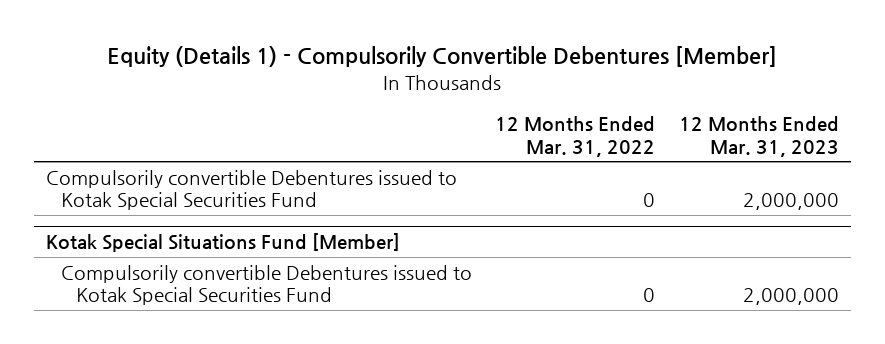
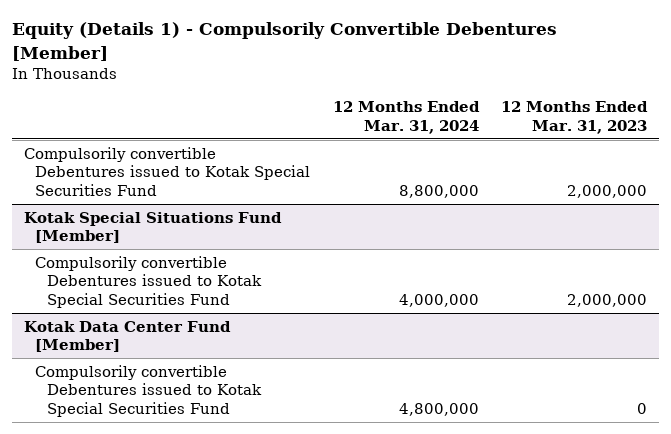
[495,116,656,157] 12 Months Ended Mar. 31, 2022 -> none
none -> [332,101,480,134] 12 Months Ended Mar. 31, 2024
none -> [23,320,231,353] Kotak Data Center Fund [Member]
none -> [35,364,263,417] Compulsorily convertible Debentures issued to Kotak Special Securities Fund

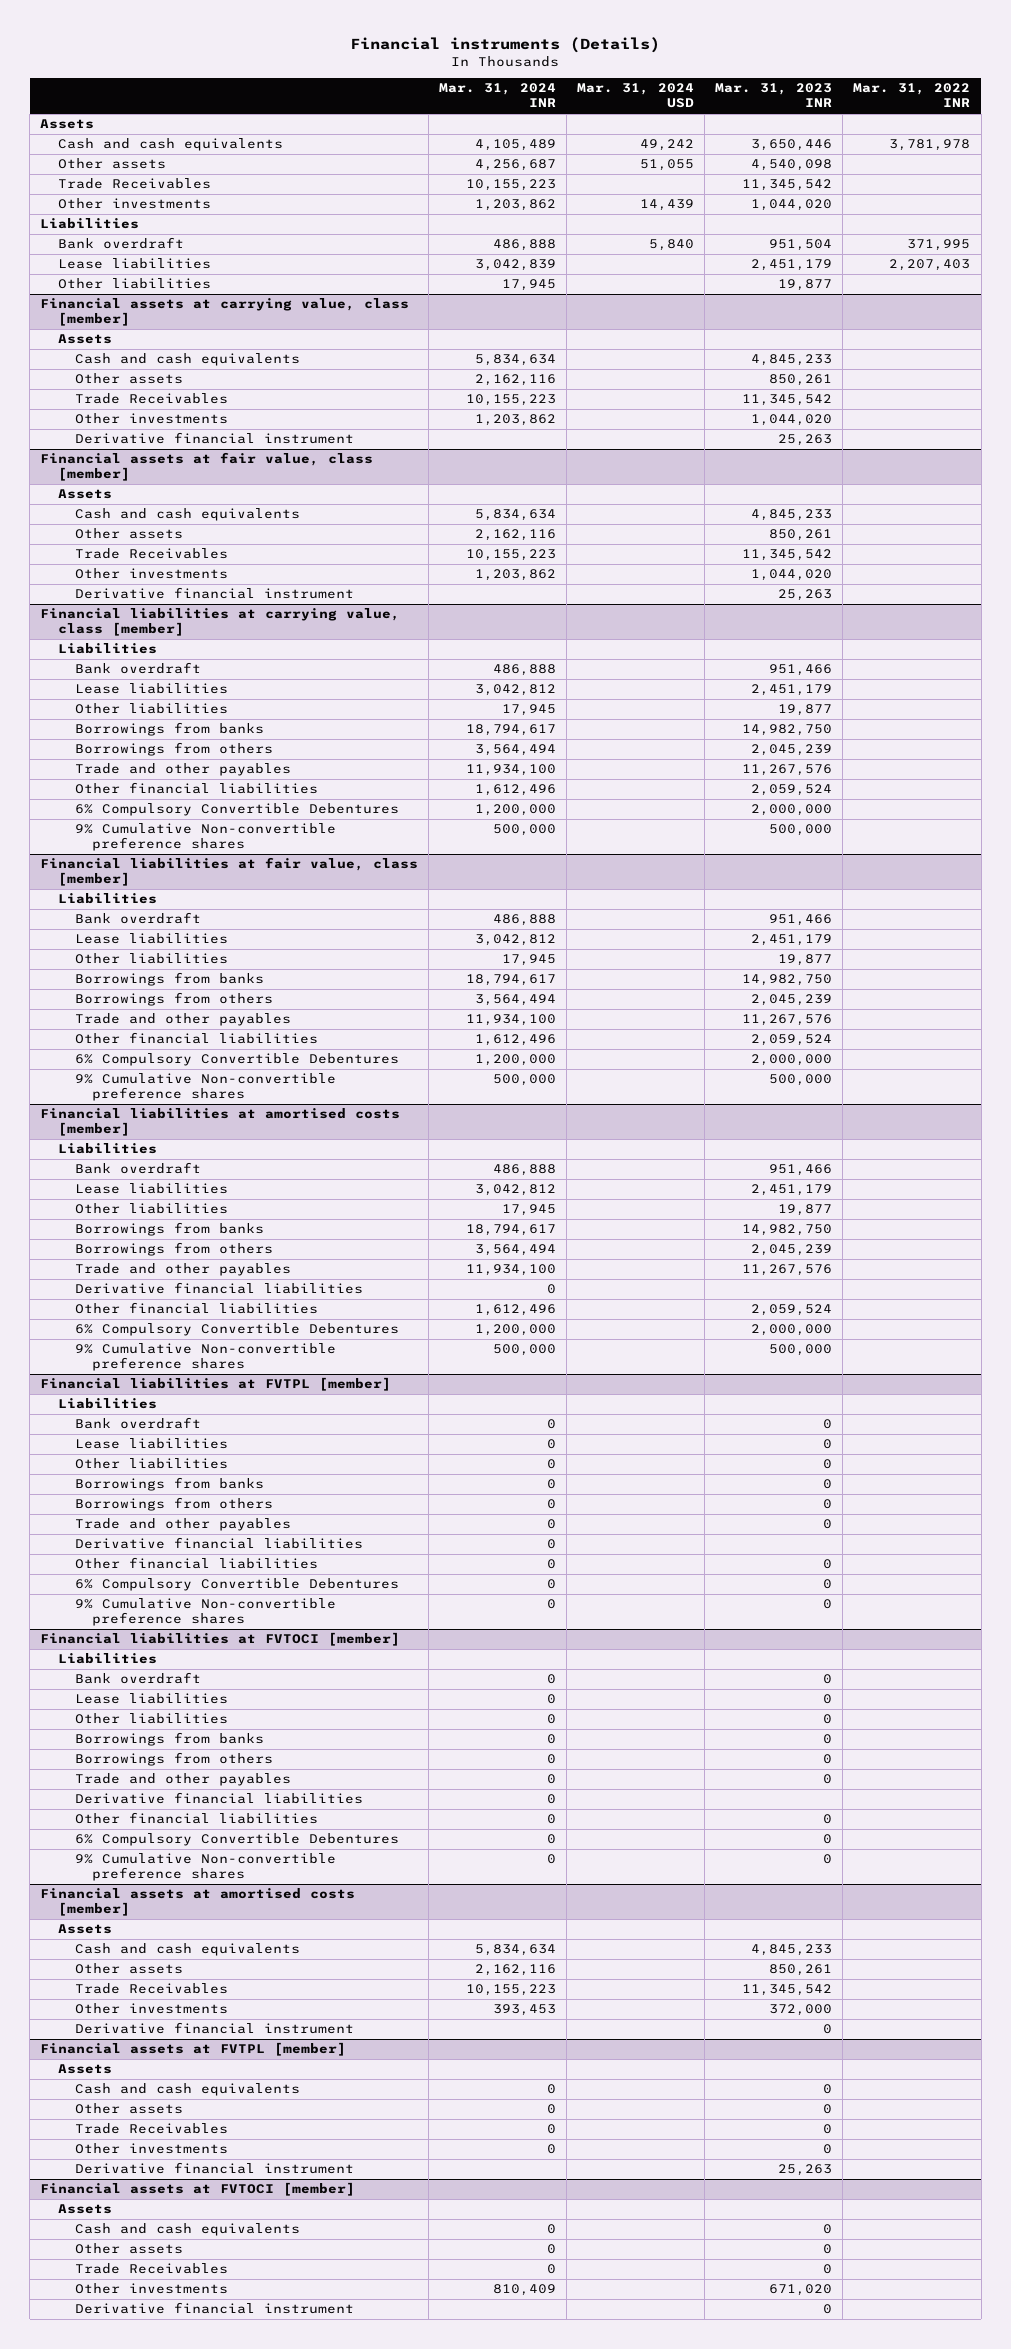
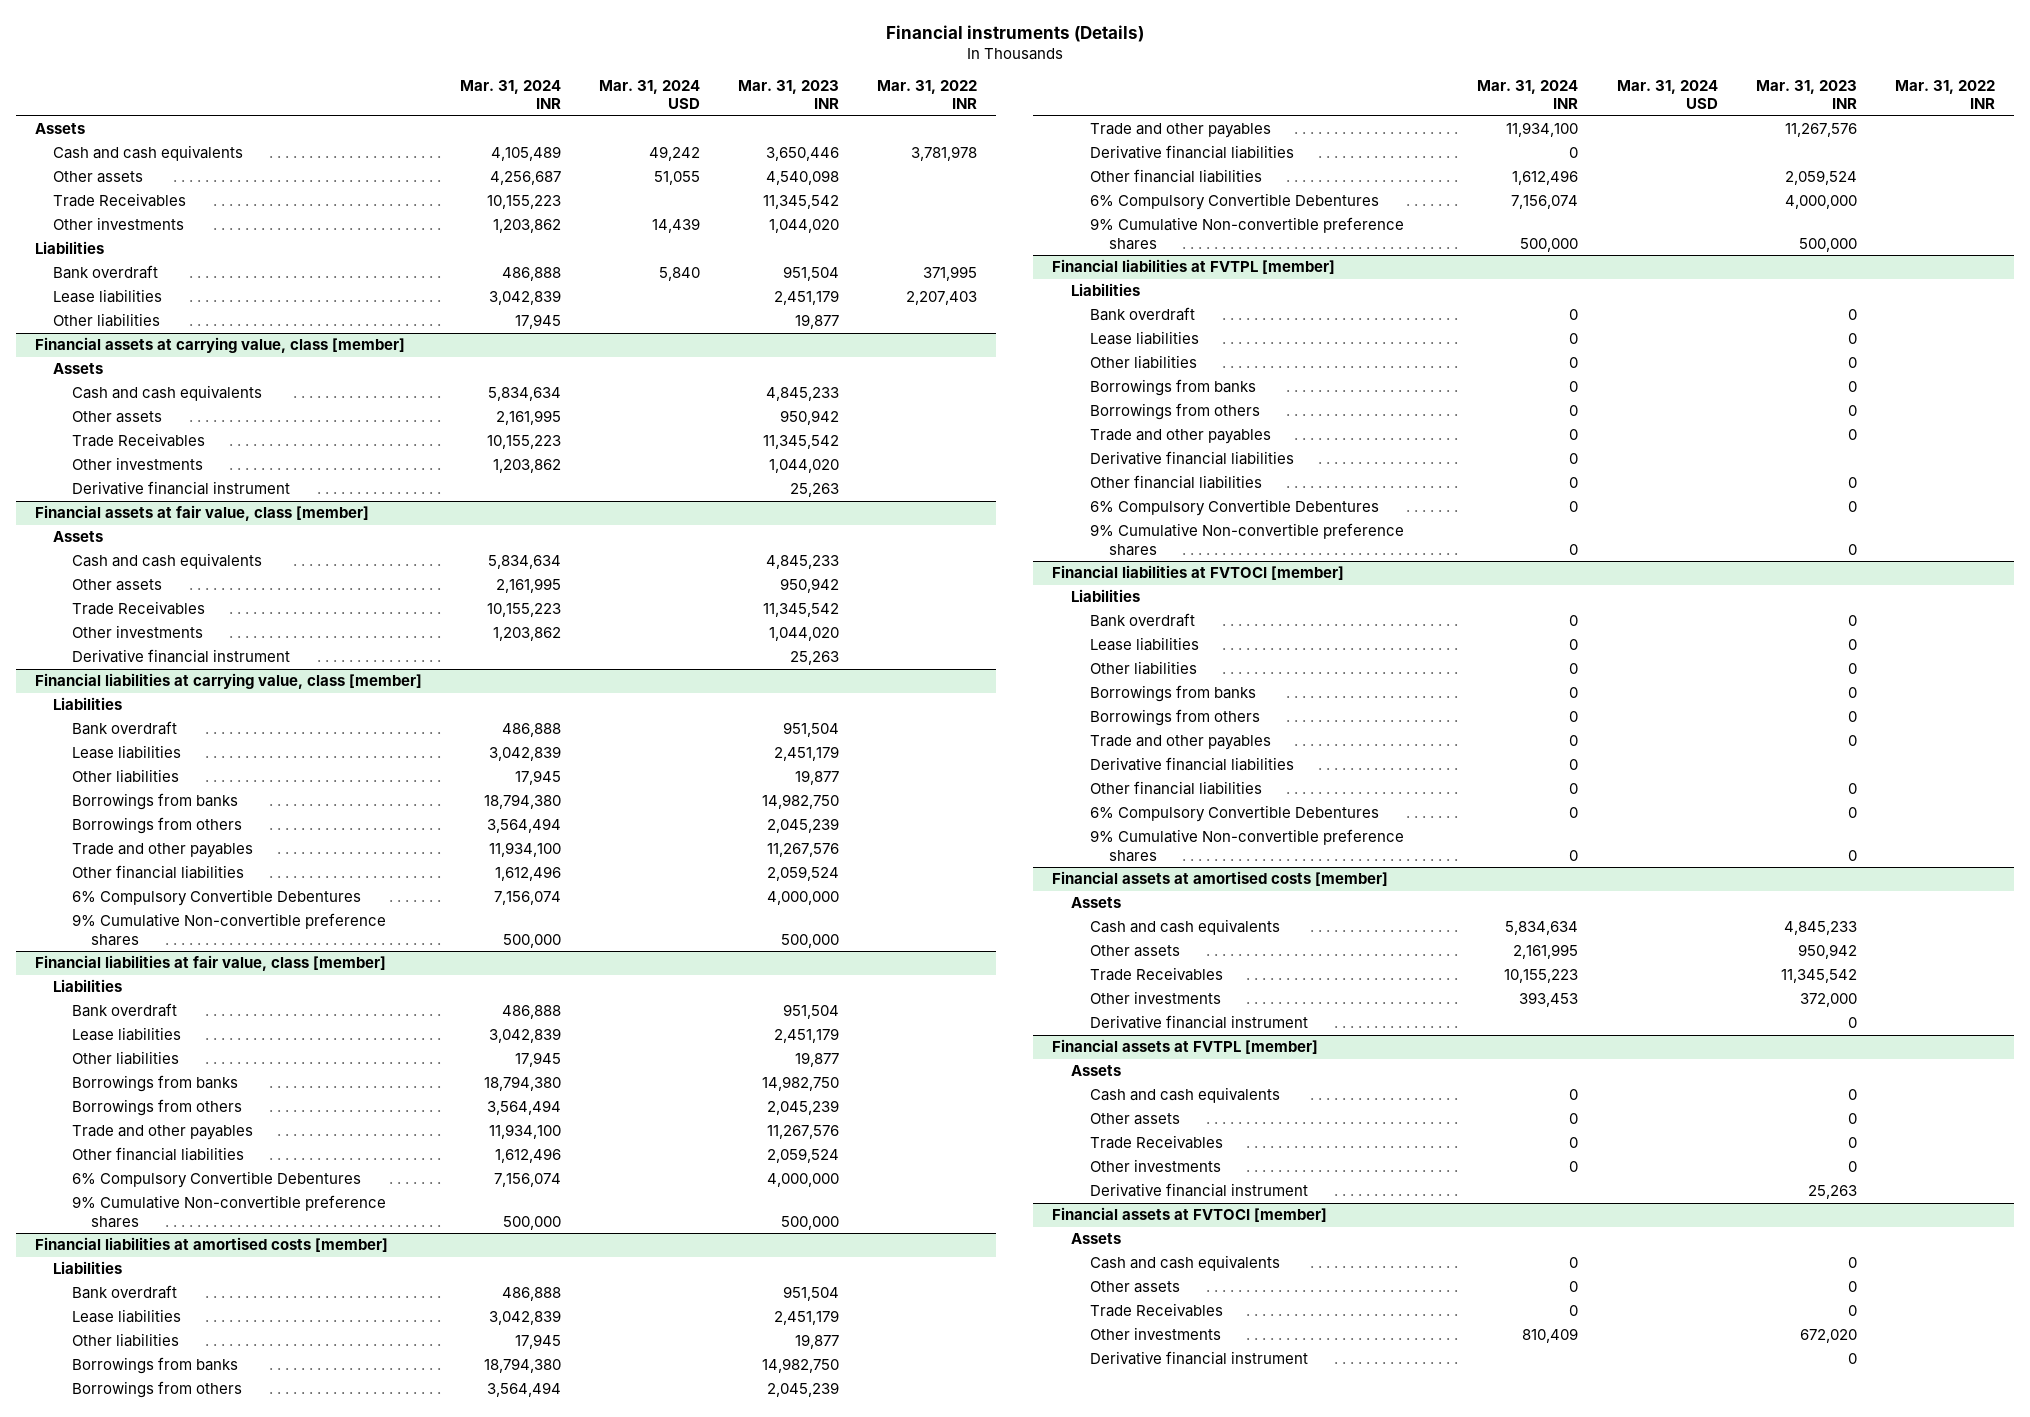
[475,374,557,387] 2,162,116 -> [495,410,561,426] 2,161,995
[769,374,833,387] 850,261 -> [780,410,840,426] 950,942
[475,529,557,542] 2,162,116 -> [495,578,561,594] 2,161,995
[769,529,833,542] 850,261 -> [780,578,840,594] 950,942
[769,664,833,677] 951,466 -> [783,722,840,738] 951,504
[475,684,557,697] 3,042,812 -> [488,746,561,762] 3,042,839
[466,724,557,737] 18,794,617 -> [483,794,561,810] 18,794,380
[475,804,557,817] 1,200,000 -> [493,891,561,906] 7,156,074
[751,804,833,817] 2,000,000 -> [767,891,840,906] 4,000,000
[769,914,833,927] 951,466 -> [783,1004,840,1020] 951,504
[475,934,557,947] 3,042,812 -> [488,1028,561,1044] 3,042,839
[466,974,557,987] 18,794,617 -> [483,1076,561,1092] 18,794,380
[475,1054,557,1067] 1,200,000 -> [493,1173,561,1188] 7,156,074
[751,1054,833,1067] 2,000,000 -> [767,1173,840,1188] 4,000,000
[769,1164,833,1177] 951,466 -> [783,1286,840,1302] 951,504
[475,1184,557,1197] 3,042,812 -> [488,1310,561,1326] 3,042,839
[466,1224,557,1237] 18,794,617 -> [483,1358,561,1374] 18,794,380
[475,1324,557,1337] 1,200,000 -> [1511,195,1579,210] 7,156,074
[751,1324,833,1337] 2,000,000 -> [1784,195,1857,210] 4,000,000
[475,1964,557,1977] 2,162,116 -> [1513,944,1579,960] 2,161,995
[769,1964,833,1977] 850,261 -> [1797,944,1857,960] 950,942
[769,2284,833,2297] 671,020 -> [1799,1329,1857,1344] 672,020

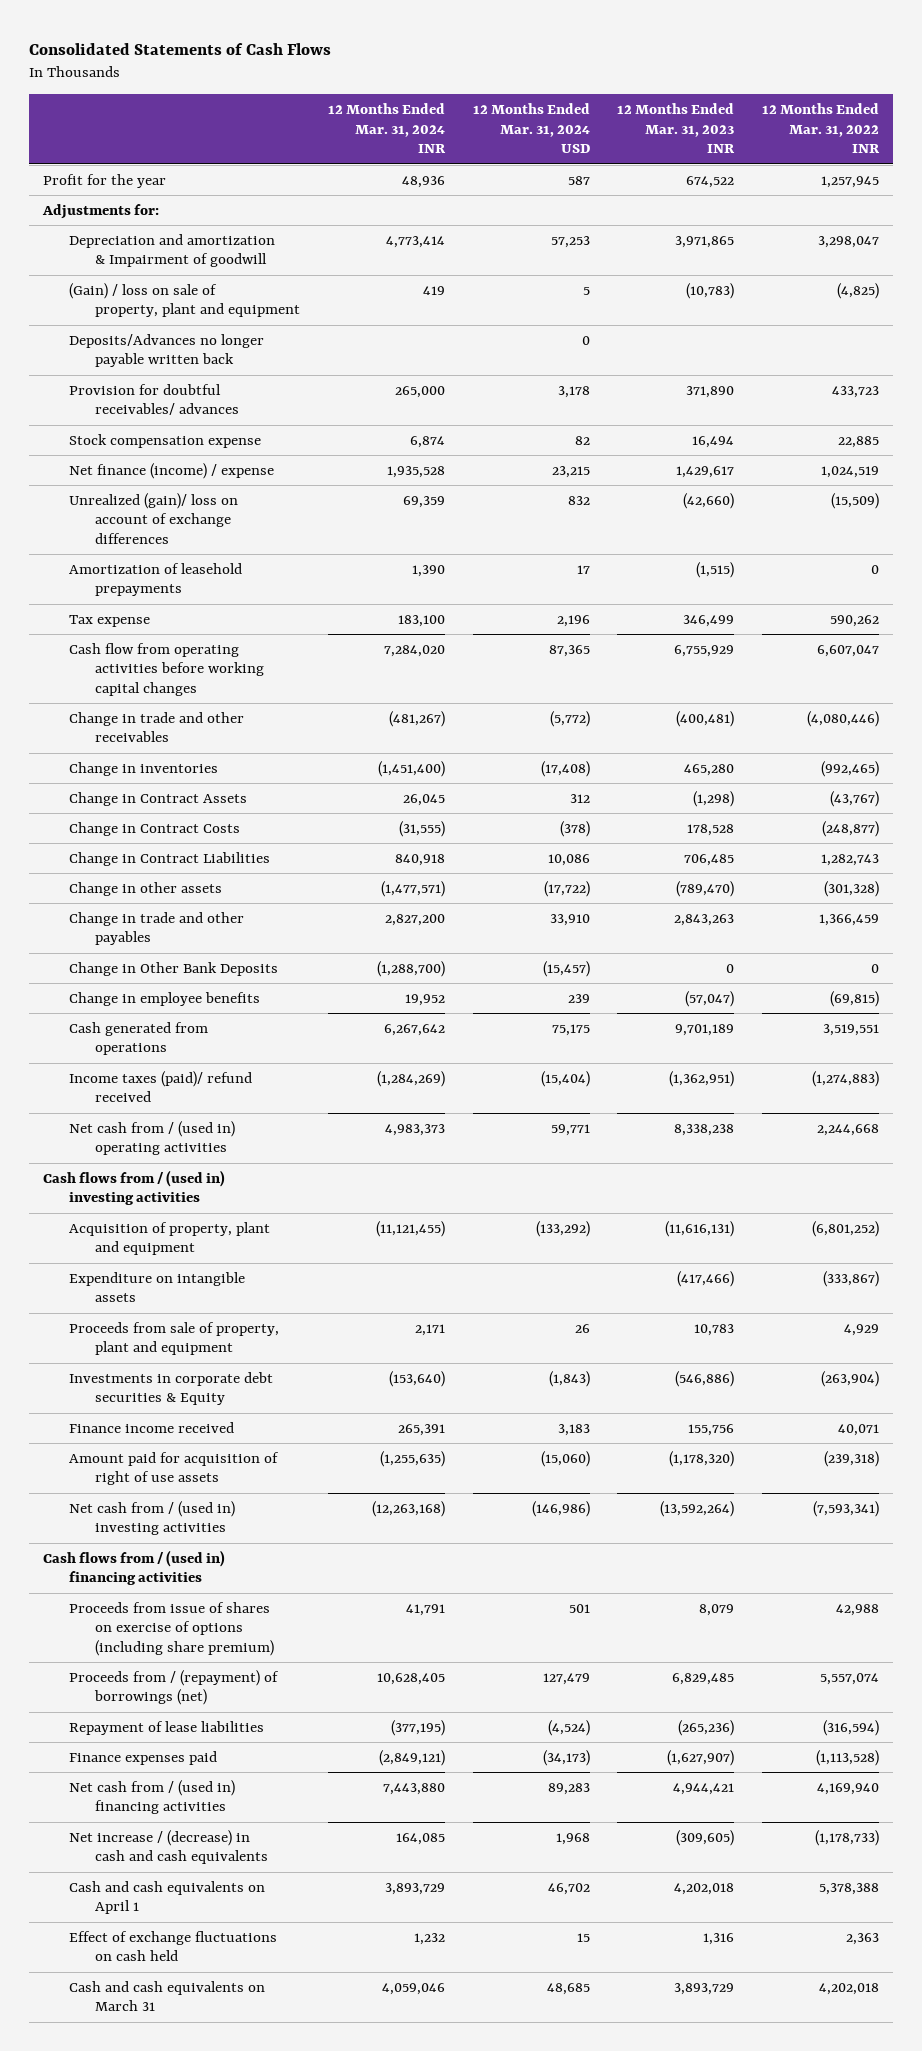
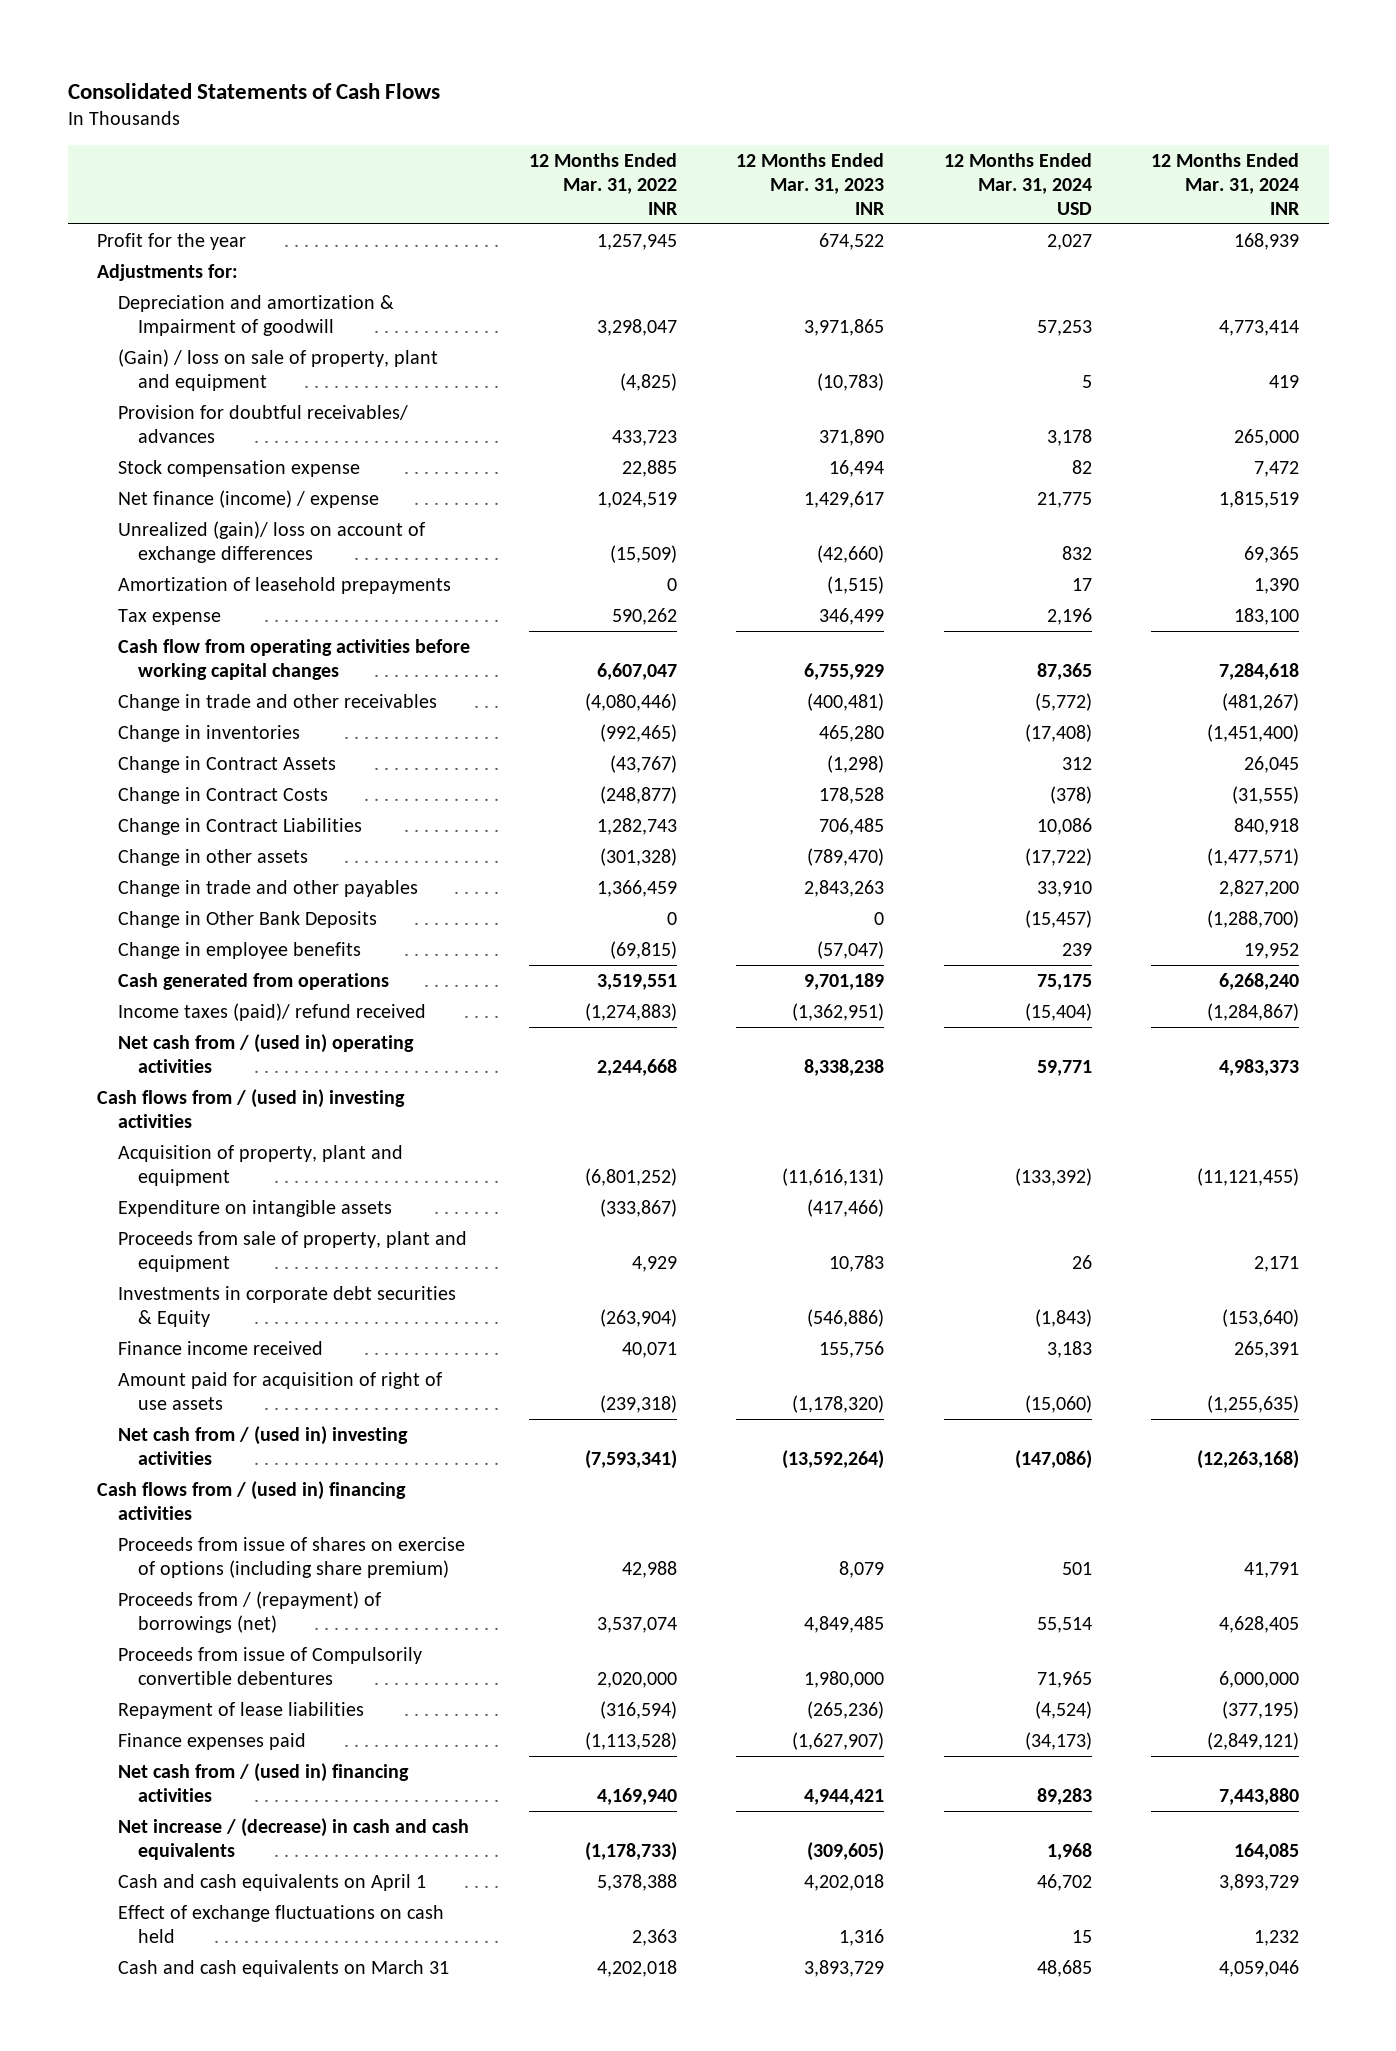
[401,175,445,188] 48,936 -> [1233,232,1299,250] 168,939
[567,175,590,185] 587 -> [1046,233,1092,250] 2,027
[68,333,264,368] Deposits/Advances no longer payable written back -> none
[409,435,445,448] 6,874 -> [1253,460,1299,477] 7,472
[386,465,445,478] 1,935,528 -> [1218,490,1299,508] 1,815,519
[551,465,590,478] 23,215 -> [1036,491,1092,508] 21,775
[402,495,445,508] 69,359 -> [1243,545,1299,563] 69,365
[383,644,445,657] 7,284,020 -> [1218,662,1299,680] 7,284,618
[383,1023,445,1036] 6,267,642 -> [1218,972,1299,990] 6,268,240
[376,1070,445,1087] (1,284,269) -> [1206,1002,1299,1021] (1,284,867)
[535,1220,590,1237] (133,292) -> [1014,1167,1092,1186] (133,392)
[531,1500,590,1517] (146,986) -> [1014,1449,1092,1469] (147,086)
[376,1672,445,1685] 10,628,405 -> [1218,1615,1299,1633] 4,628,405
[542,1672,590,1685] 127,479 -> [1036,1616,1092,1633] 55,514
[672,1672,735,1685] 6,829,485 -> [804,1615,885,1633] 4,849,485
[820,1672,880,1685] 5,557,074 -> [597,1616,678,1633] 3,537,074
none -> [117,1646,422,1685] Proceeds from issue of Compulsorily convertible debentures

